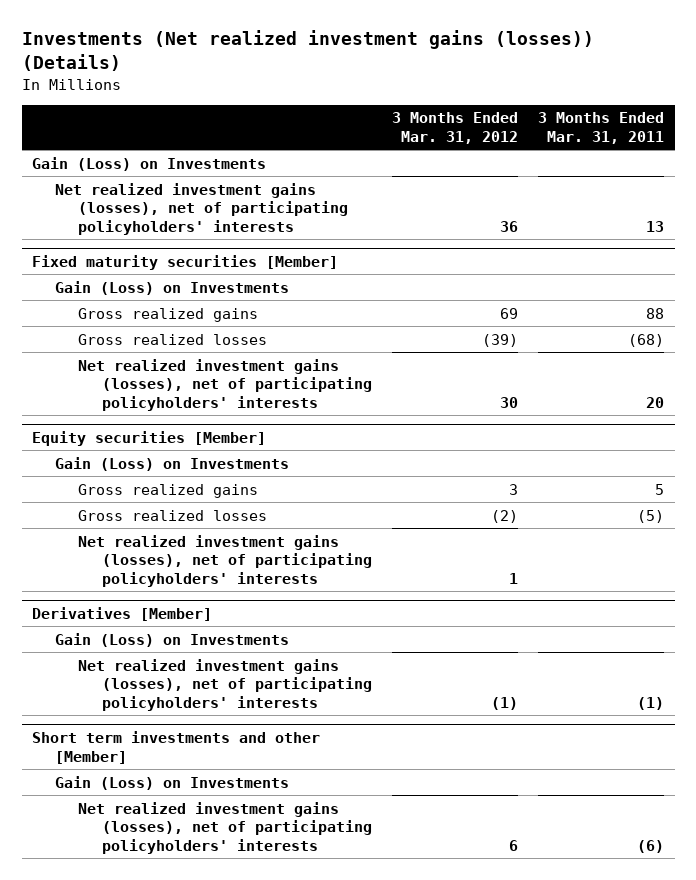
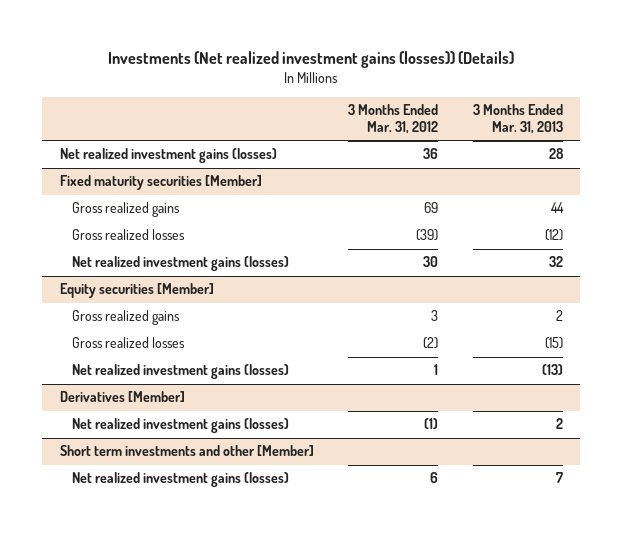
[538,112,665,144] 3 Months Ended Mar. 31, 2011 -> none
none -> [472,104,563,134] 3 Months Ended Mar. 31, 2013
[31,156,266,171] Gain (Loss) on Investments -> none
[55,182,349,235] Net realized investment gains (losses), net of participating policyholders' interests -> [59,148,277,164] Net realized investment gains (losses)
[55,280,290,295] Gain (Loss) on Investments -> none
[78,358,372,411] Net realized investment gains (losses), net of participating policyholders' interests -> [72,256,290,272] Net realized investment gains (losses)
[55,456,290,471] Gain (Loss) on Investments -> none
[78,534,372,587] Net realized investment gains (losses), net of participating policyholders' interests -> [72,364,290,380] Net realized investment gains (losses)
[55,632,290,647] Gain (Loss) on Investments -> none
[78,658,372,711] Net realized investment gains (losses), net of participating policyholders' interests -> [72,418,290,434] Net realized investment gains (losses)
[55,775,290,790] Gain (Loss) on Investments -> none
[78,801,372,854] Net realized investment gains (losses), net of participating policyholders' interests -> [72,472,290,488] Net realized investment gains (losses)

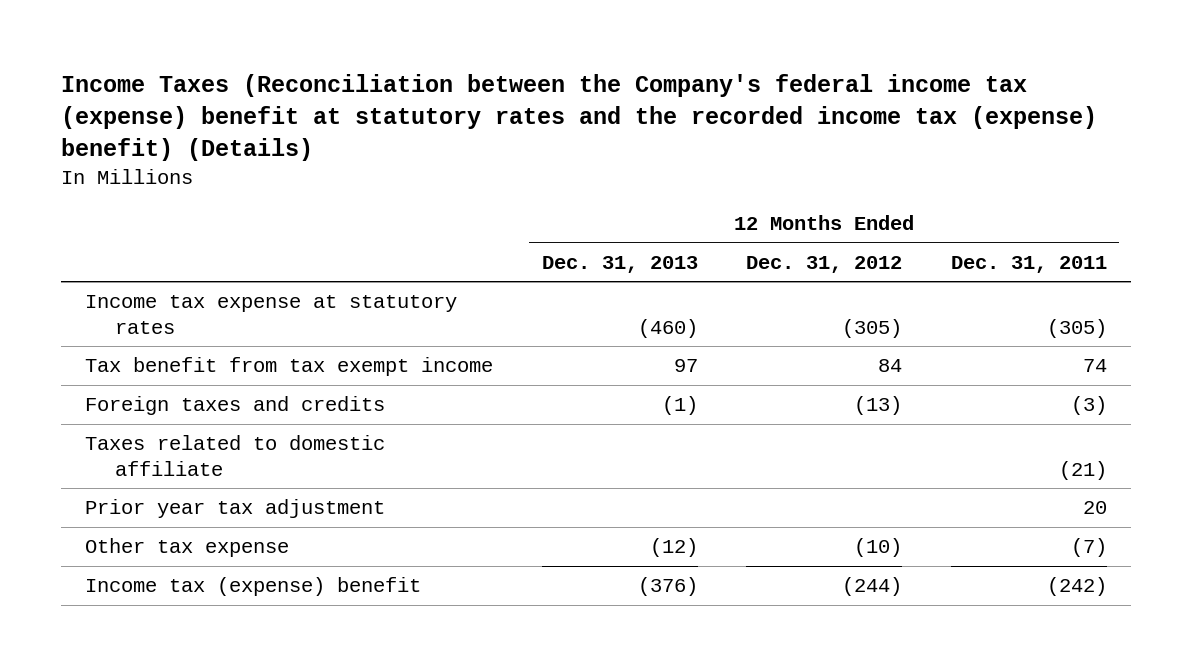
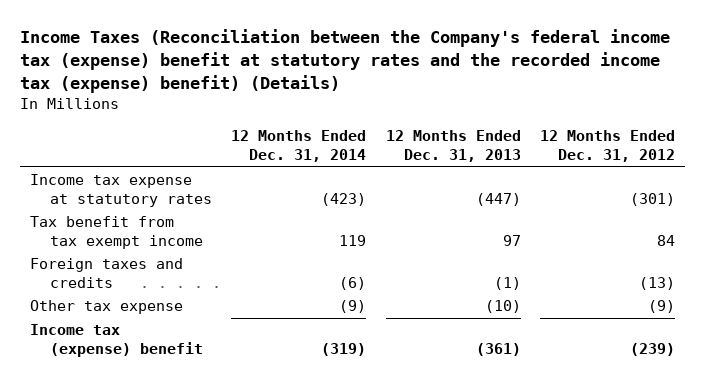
[951,255,1108,273] Dec. 31, 2011 -> none
none -> [231,130,367,163] 12 Months Ended Dec. 31, 2014
[637,318,698,338] (460) -> [475,193,521,207] (447)
[842,318,903,338] (305) -> [630,193,676,207] (301)
[84,435,385,476] Taxes related to domestic affiliate -> none
[84,499,385,519] Prior year tax adjustment -> none
[649,538,698,558] (12) -> [484,300,521,314] (10)
[854,538,903,558] (10) -> [648,300,676,314] (9)
[637,577,698,597] (376) -> [475,343,521,357] (361)
[842,577,903,597] (244) -> [630,343,676,357] (239)

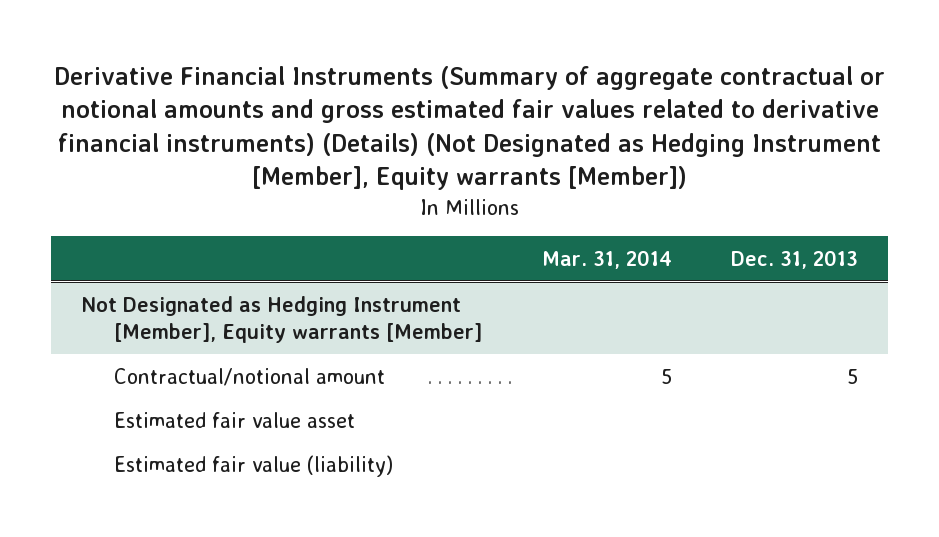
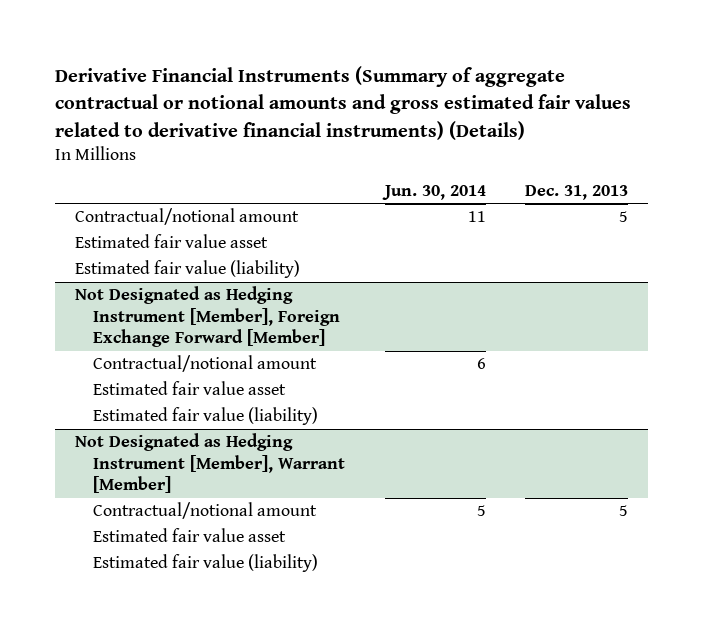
[53,65,885,191] Derivative Financial Instruments (Summary of aggregate contractual or notional amounts and gross estimated fair values related to derivative financial instruments) (Details) (Not Designated as Hedging Instrument [Member], Equity warrants [Member]) -> [55,66,632,140] Derivative Financial Instruments (Summary of aggregate contractual or notional amounts and gross estimated fair values related to derivative financial instruments) (Details)
[541,249,672,269] Mar. 31, 2014 -> none
none -> [381,184,486,200] Jun. 30, 2014
[81,295,483,343] Not Designated as Hedging Instrument [Member], Equity warrants [Member] -> none
none -> [75,286,340,347] Not Designated as Hedging Instrument [Member], Foreign Exchange Forward [Member]
none -> [92,355,317,373] Contractual/notional amount
none -> [92,381,286,396] Estimated fair value asset
none -> [92,407,318,426] Estimated fair value (liability)
none -> [75,433,345,493] Not Designated as Hedging Instrument [Member], Warrant [Member]
none -> [92,502,317,520] Contractual/notional amount
none -> [92,528,286,543] Estimated fair value asset
none -> [92,554,318,573] Estimated fair value (liability)

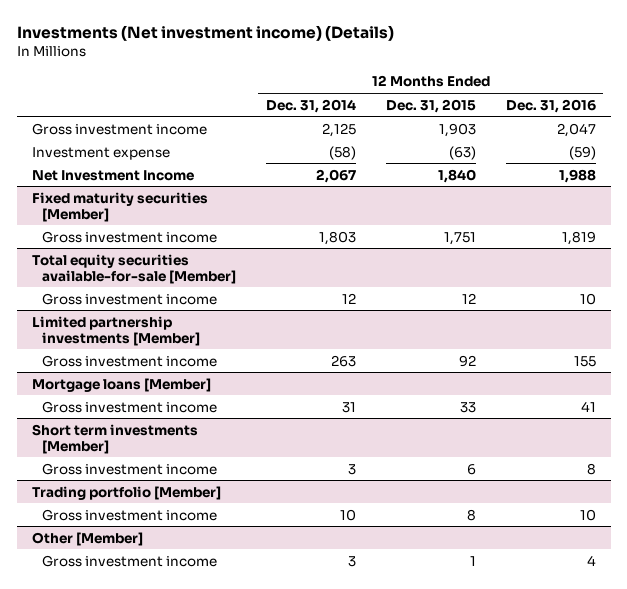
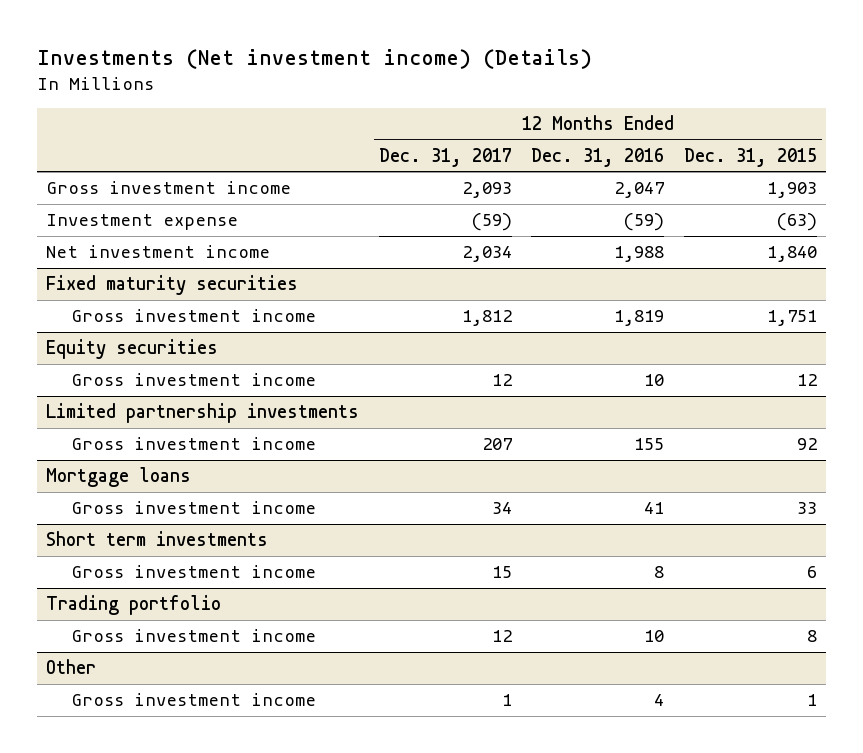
[265,98,356,113] Dec. 31, 2014 -> none
none -> [378,147,512,167] Dec. 31, 2017
[31,169,194,181] Net Investment Income -> [46,245,271,259] Net investment income
[31,191,208,222] Fixed maturity securities [Member] -> [46,275,299,296] Fixed maturity securities
[31,253,237,284] Total equity securities available-for-sale [Member] -> [46,339,219,360] Equity securities
[31,315,201,346] Limited partnership investments [Member] -> [46,403,360,424] Limited partnership investments
[31,377,211,392] Mortgage loans [Member] -> [46,467,192,488] Mortgage loans
[31,423,198,454] Short term investments [Member] -> [46,531,269,547] Short term investments
[31,485,221,500] Trading portfolio [Member] -> [46,595,222,616] Trading portfolio
[31,531,143,546] Other [Member] -> [46,659,97,675] Other

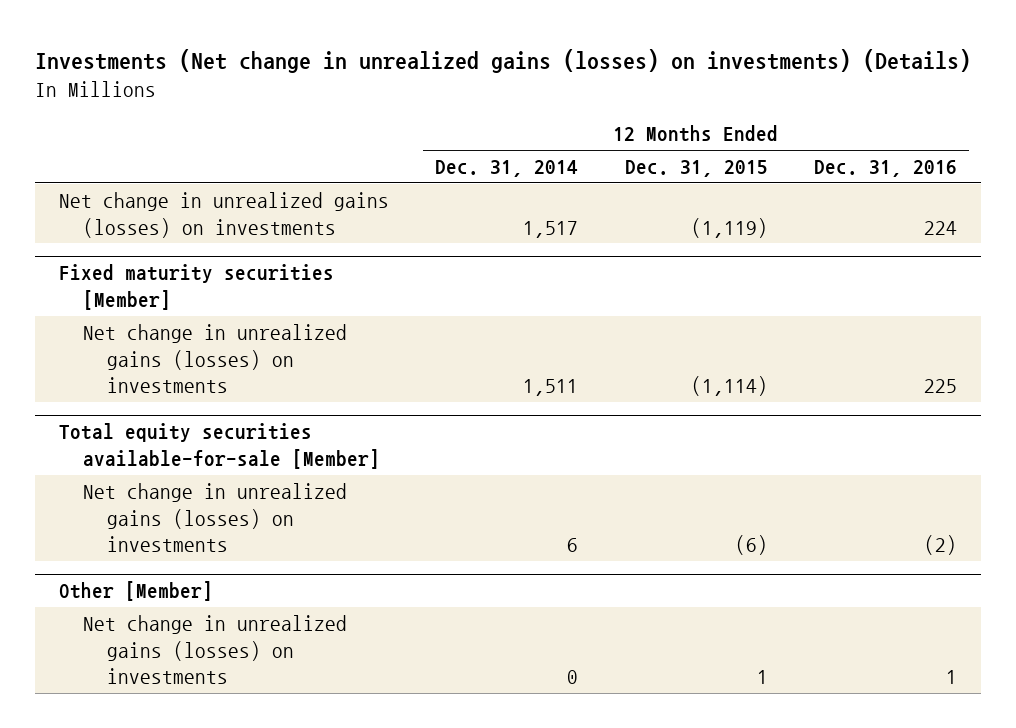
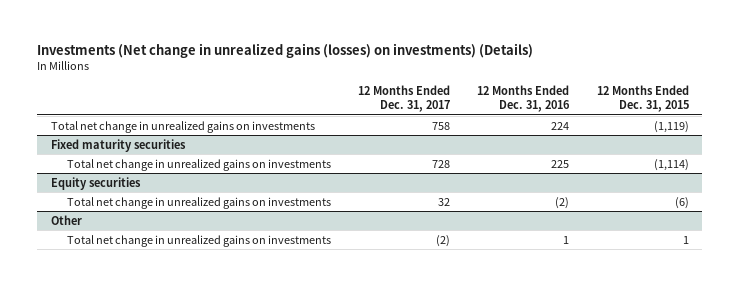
[435,160,579,178] Dec. 31, 2014 -> none
none -> [357,84,450,113] 12 Months Ended Dec. 31, 2017
[58,192,389,238] Net change in unrealized gains (losses) on investments -> [51,120,316,133] Total net change in unrealized gains on investments
[58,264,334,310] Fixed maturity securities [Member] -> [51,138,187,152] Fixed maturity securities
[82,324,347,394] Net change in unrealized gains (losses) on investments -> [66,158,331,171] Total net change in unrealized gains on investments
[58,423,380,469] Total equity securities available-for-sale [Member] -> [51,176,142,190] Equity securities
[82,483,347,553] Net change in unrealized gains (losses) on investments -> [66,196,331,209] Total net change in unrealized gains on investments
[58,581,213,602] Other [Member] -> [51,214,83,225] Other
[82,615,347,685] Net change in unrealized gains (losses) on investments -> [66,234,331,247] Total net change in unrealized gains on investments

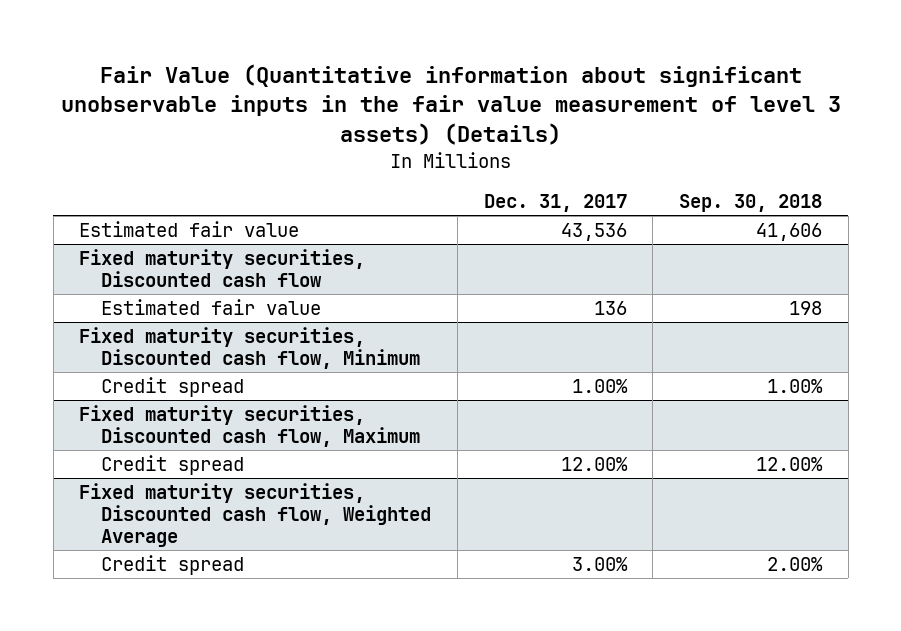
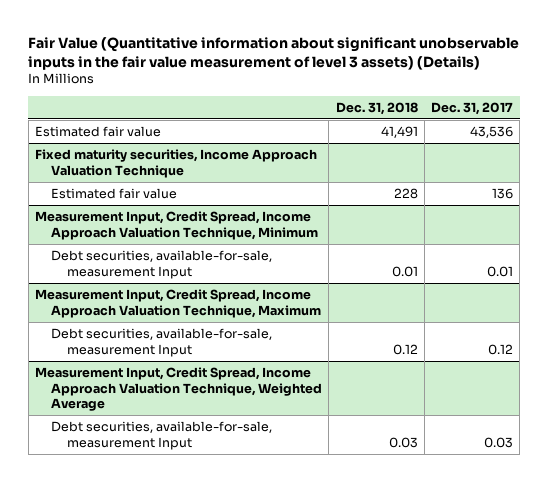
[678,194,822,213] Sep. 30, 2018 -> none
none -> [335,101,418,115] Dec. 31, 2018
[79,248,366,288] Fixed maturity securities, Discounted cash flow -> none
none -> [35,148,318,178] Fixed maturity securities, Income Approach Valuation Technique
[79,326,421,370] Fixed maturity securities, Discounted cash flow, Minimum -> none
[101,376,245,397] Credit spread -> none
[79,404,421,448] Fixed maturity securities, Discounted cash flow, Maximum -> none
[101,454,245,475] Credit spread -> none
[79,482,432,548] Fixed maturity securities, Discounted cash flow, Weighted Average -> none
[101,554,245,575] Credit spread -> none
none -> [35,210,319,240] Measurement Input, Credit Spread, Income Approach Valuation Technique, Minimum
none -> [51,249,273,279] Debt securities, available-for-sale, measurement Input
none -> [35,288,322,318] Measurement Input, Credit Spread, Income Approach Valuation Technique, Maximum
none -> [51,327,273,357] Debt securities, available-for-sale, measurement Input
none -> [35,366,323,412] Measurement Input, Credit Spread, Income Approach Valuation Technique, Weighted Average
none -> [51,420,273,450] Debt securities, available-for-sale, measurement Input

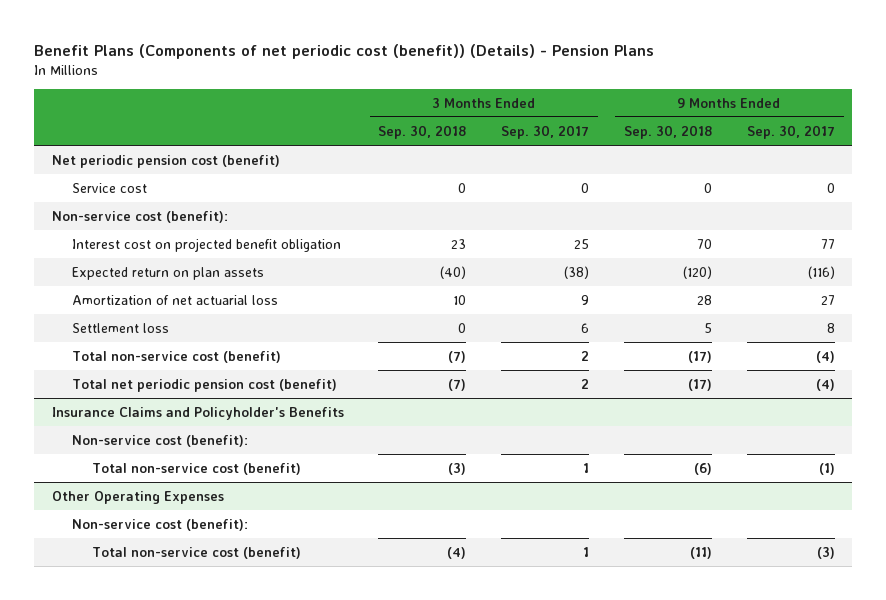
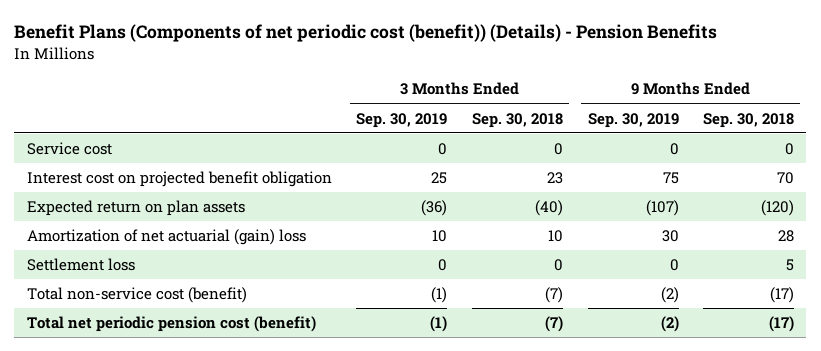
[34,43,655,59] Benefit Plans (Components of net periodic cost (benefit)) (Details) - Pension Plans -> [14,24,718,43] Benefit Plans (Components of net periodic cost (benefit)) (Details) - Pension Benefits
[501,124,590,139] Sep. 30, 2017 -> none
[746,124,835,139] Sep. 30, 2017 -> none
none -> [356,112,448,128] Sep. 30, 2019
none -> [587,112,679,128] Sep. 30, 2019
[51,154,280,168] Net periodic pension cost (benefit) -> none
[51,210,228,223] Non-service cost (benefit): -> none
[71,294,278,305] Amortization of net actuarial loss -> [26,229,306,246] Amortization of net actuarial (gain) loss
[51,406,344,420] Insurance Claims and Policyholder's Benefits -> none
[71,434,248,447] Non-service cost (benefit): -> none
[92,462,302,475] Total non-service cost (benefit) -> none
[51,490,224,504] Other Operating Expenses -> none
[71,518,248,531] Non-service cost (benefit): -> none
[92,546,302,559] Total non-service cost (benefit) -> none

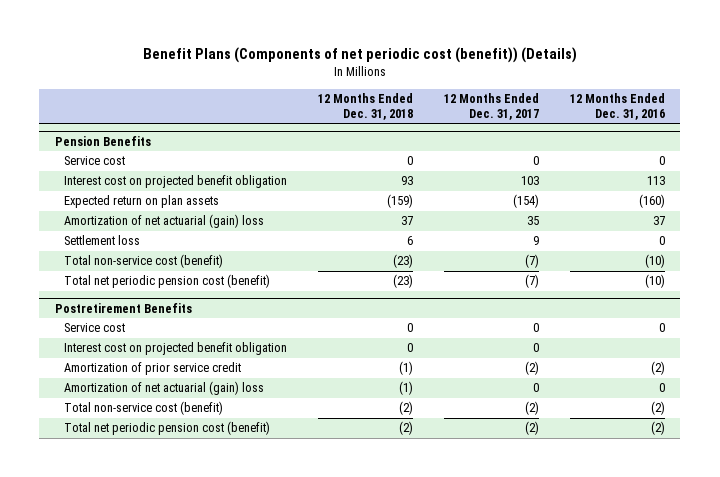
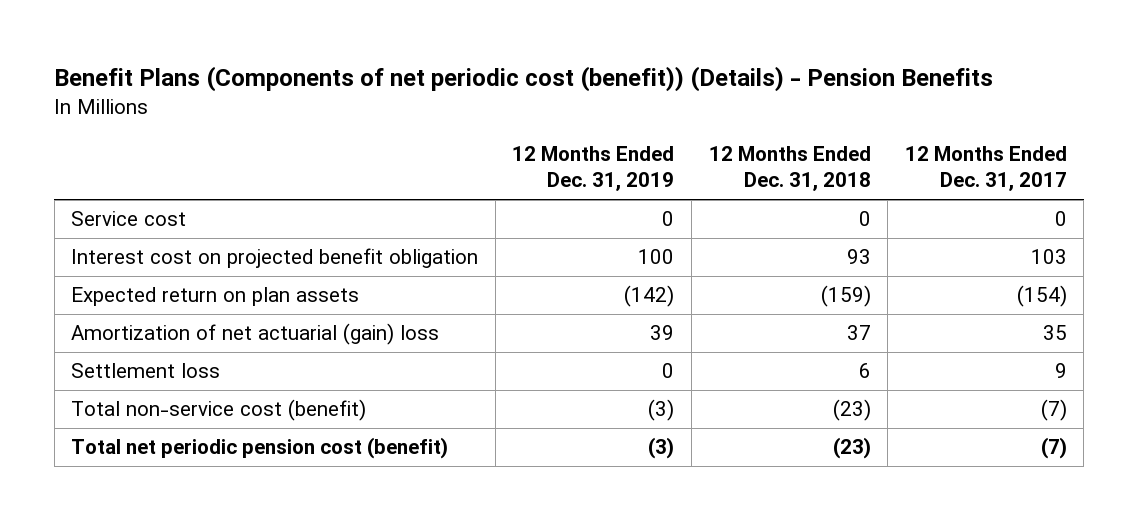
[142,47,577,64] Benefit Plans (Components of net periodic cost (benefit)) (Details) -> [54,66,994,93] Benefit Plans (Components of net periodic cost (benefit)) (Details) - Pension Benefits
[569,93,665,120] 12 Months Ended Dec. 31, 2016 -> none
none -> [512,146,675,192] 12 Months Ended Dec. 31, 2019
[54,135,151,146] Pension Benefits -> none
[54,302,192,313] Postretirement Benefits -> none
[64,323,126,333] Service cost -> none
[64,342,288,356] Interest cost on projected benefit obligation -> none
[64,362,242,376] Amortization of prior service credit -> none
[64,381,265,396] Amortization of net actuarial (gain) loss -> none
[64,401,224,416] Total non-service cost (benefit) -> none
[64,421,271,436] Total net periodic pension cost (benefit) -> none

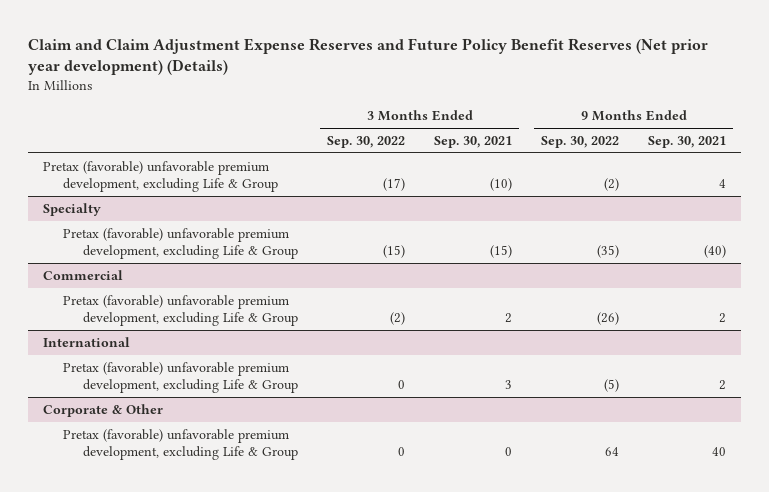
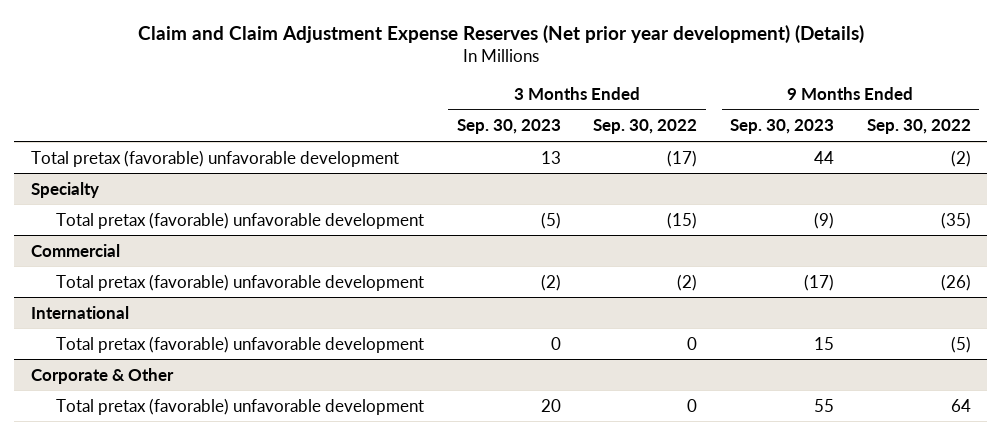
[28,37,709,76] Claim and Claim Adjustment Expense Reserves and Future Policy Benefit Reserves (Net prior year development) (Details) -> [137,24,864,43] Claim and Claim Adjustment Expense Reserves (Net prior year development) (Details)
[434,135,513,148] Sep. 30, 2021 -> none
[648,135,727,148] Sep. 30, 2021 -> none
none -> [456,119,561,135] Sep. 30, 2023
none -> [730,119,835,135] Sep. 30, 2023
[42,160,278,193] Pretax (favorable) unfavorable premium development, excluding Life & Group -> [30,149,399,167] Total pretax (favorable) unfavorable development
[62,227,299,260] Pretax (favorable) unfavorable premium development, excluding Life & Group -> [55,211,424,229] Total pretax (favorable) unfavorable development
[62,294,299,327] Pretax (favorable) unfavorable premium development, excluding Life & Group -> [55,273,424,291] Total pretax (favorable) unfavorable development
[62,361,299,394] Pretax (favorable) unfavorable premium development, excluding Life & Group -> [55,335,424,353] Total pretax (favorable) unfavorable development
[62,428,299,461] Pretax (favorable) unfavorable premium development, excluding Life & Group -> [55,397,424,415] Total pretax (favorable) unfavorable development

